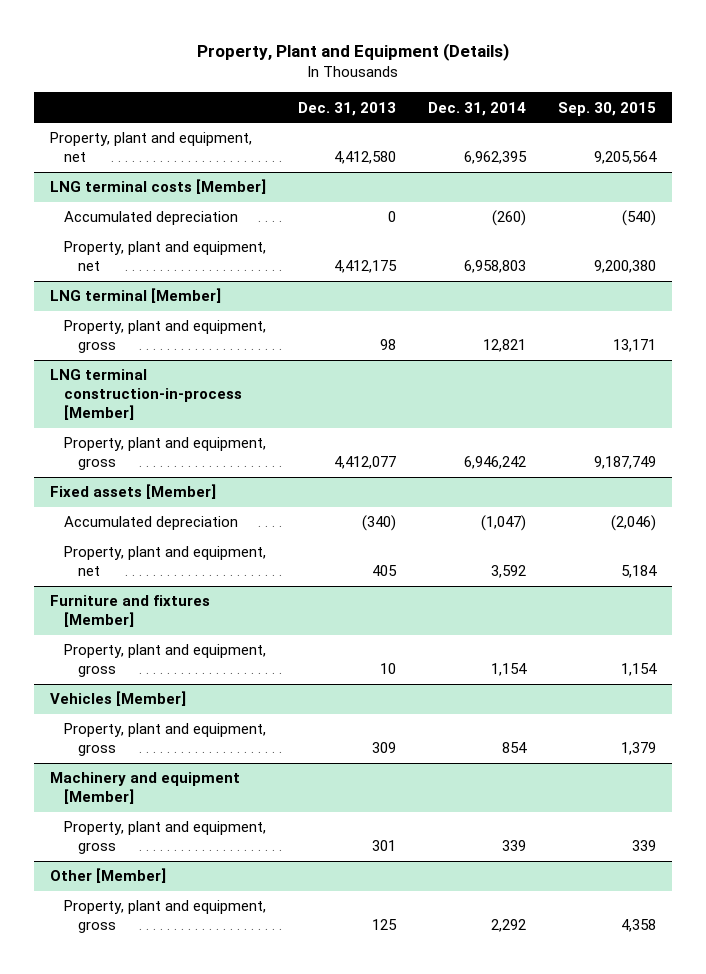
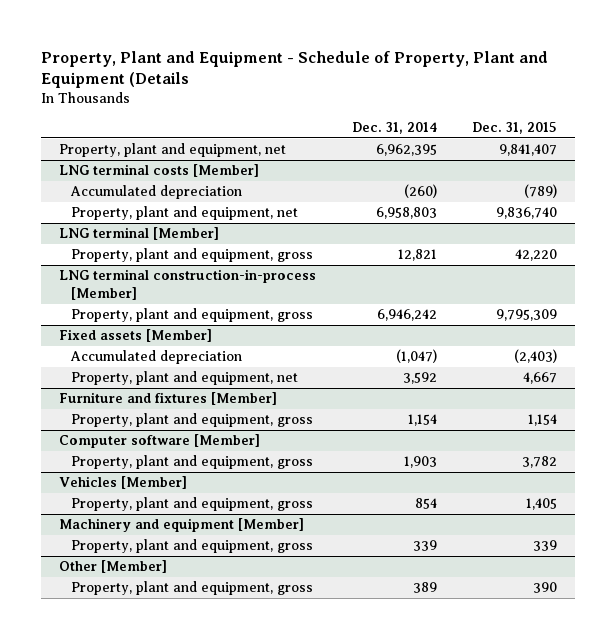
[197,43,510,62] Property, Plant and Equipment (Details) -> [41,50,549,89] Property, Plant and Equipment - Schedule of Property, Plant and Equipment (Details
[298,101,397,116] Dec. 31, 2013 -> none
[557,101,656,116] Sep. 30, 2015 -> none
none -> [472,121,558,134] Dec. 31, 2015
none -> [58,434,260,449] Computer software [Member]
none -> [70,455,313,470] Property, plant and equipment, gross
[490,919,526,933] 2,292 -> [412,582,437,594] 389

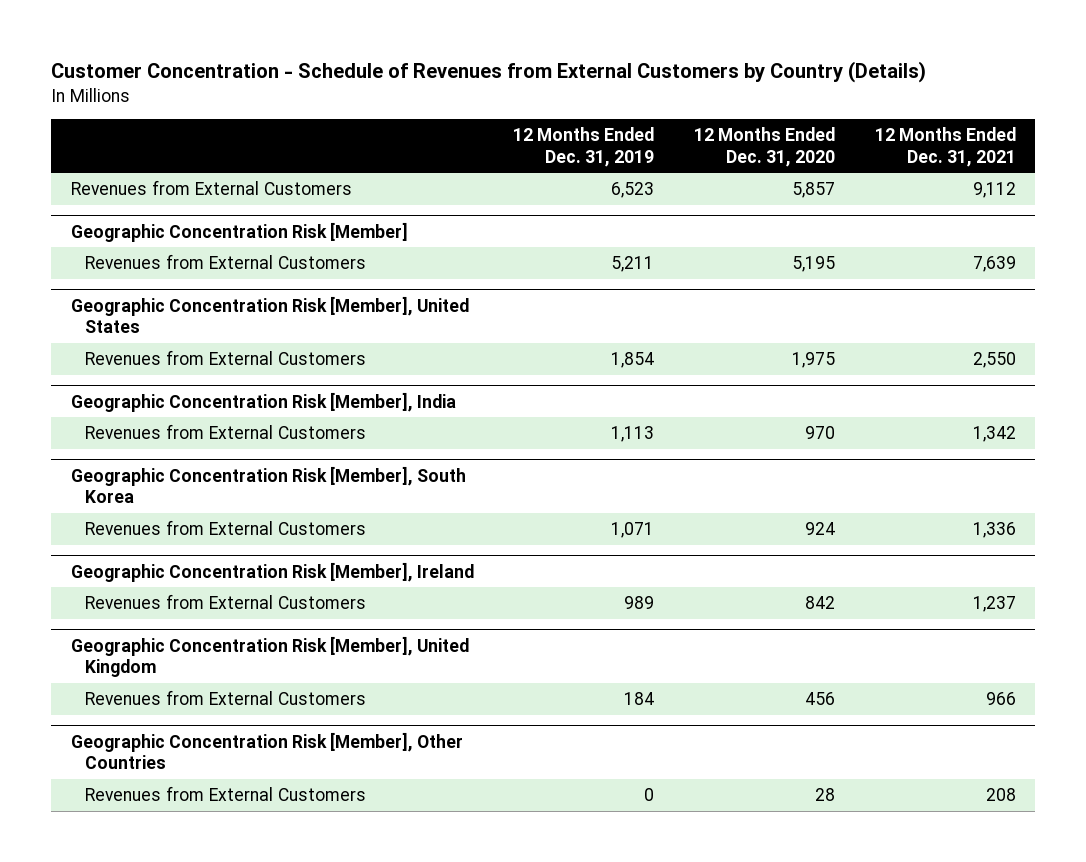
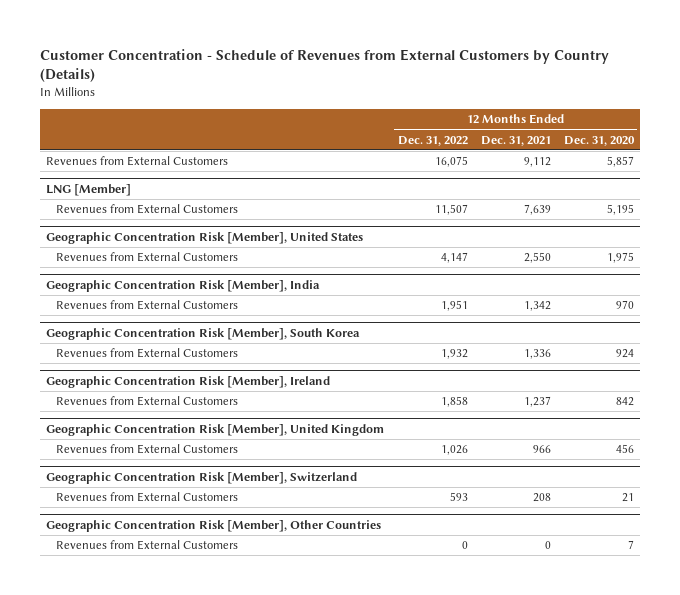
[513,127,655,167] 12 Months Ended Dec. 31, 2019 -> none
none -> [397,135,468,146] Dec. 31, 2022
[70,221,408,242] Geographic Concentration Risk [Member] -> none
none -> [46,184,132,197] LNG [Member]
none -> [46,472,358,485] Geographic Concentration Risk [Member], Switzerland
none -> [55,492,238,503] Revenues from External Customers
[814,788,835,802] 28 -> [627,540,634,550] 7
[985,788,1016,802] 208 -> [544,541,551,550] 0

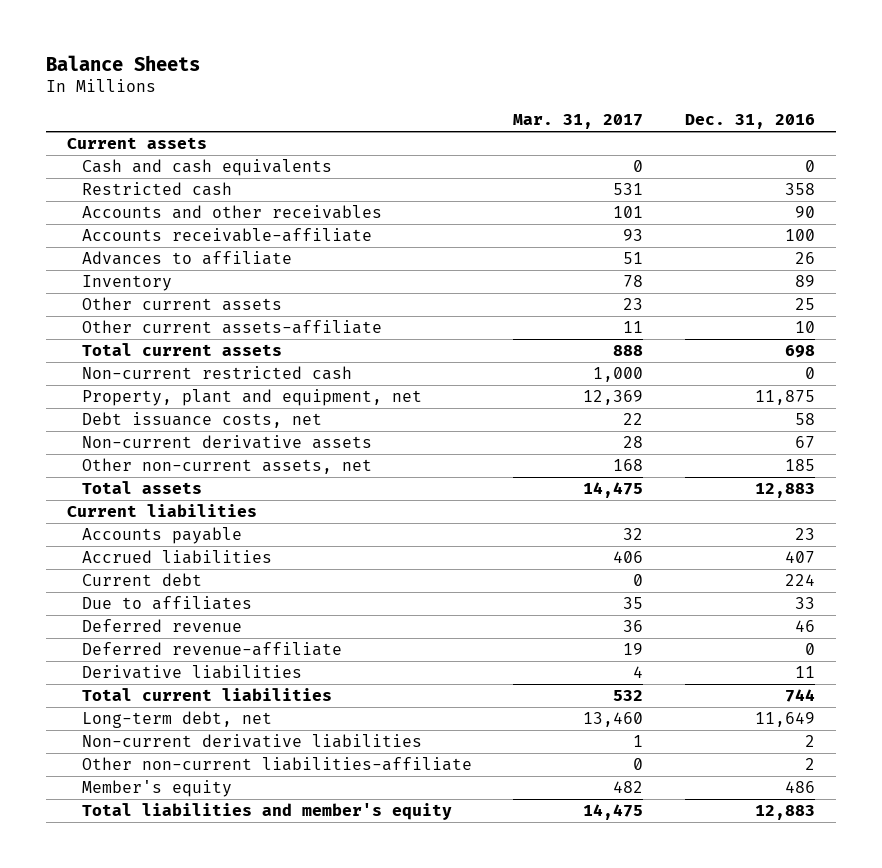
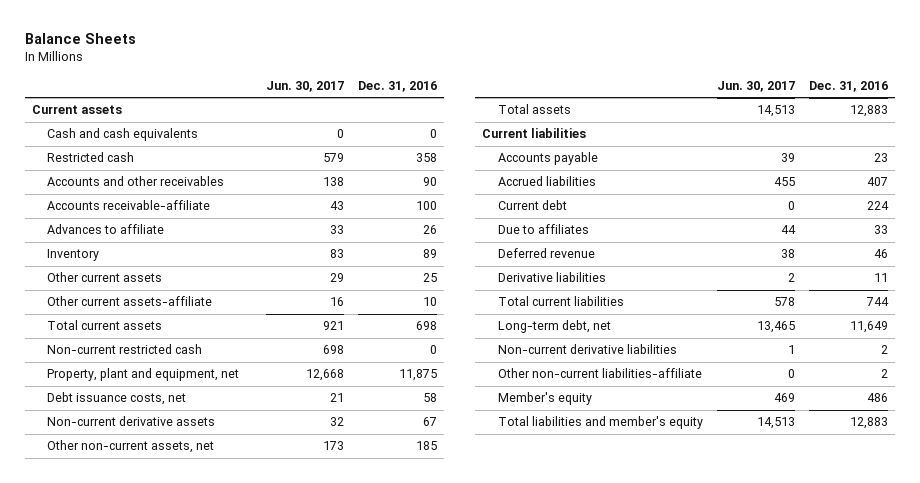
[513,114,644,130] Mar. 31, 2017 -> none
none -> [266,80,345,92] Jun. 30, 2017
[81,642,342,657] Deferred revenue-affiliate -> none

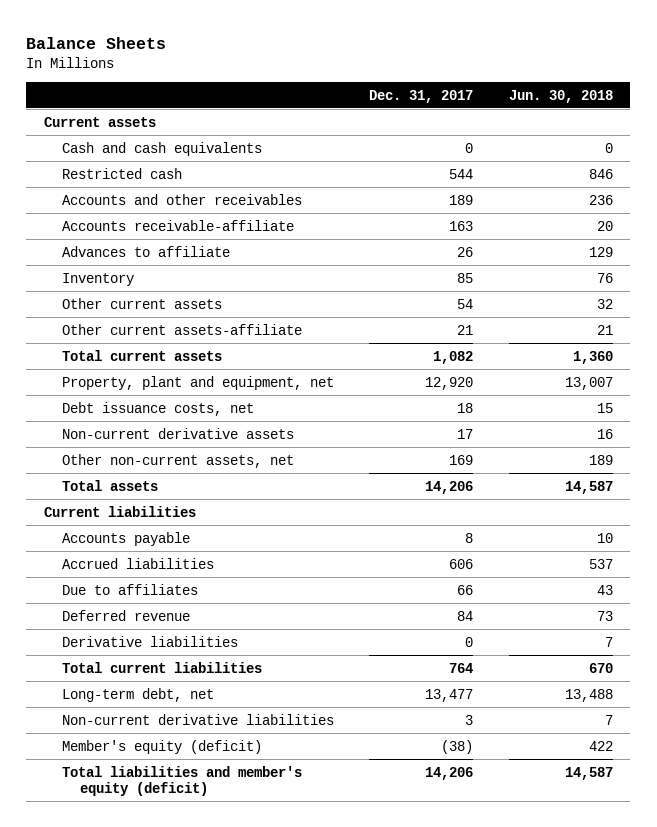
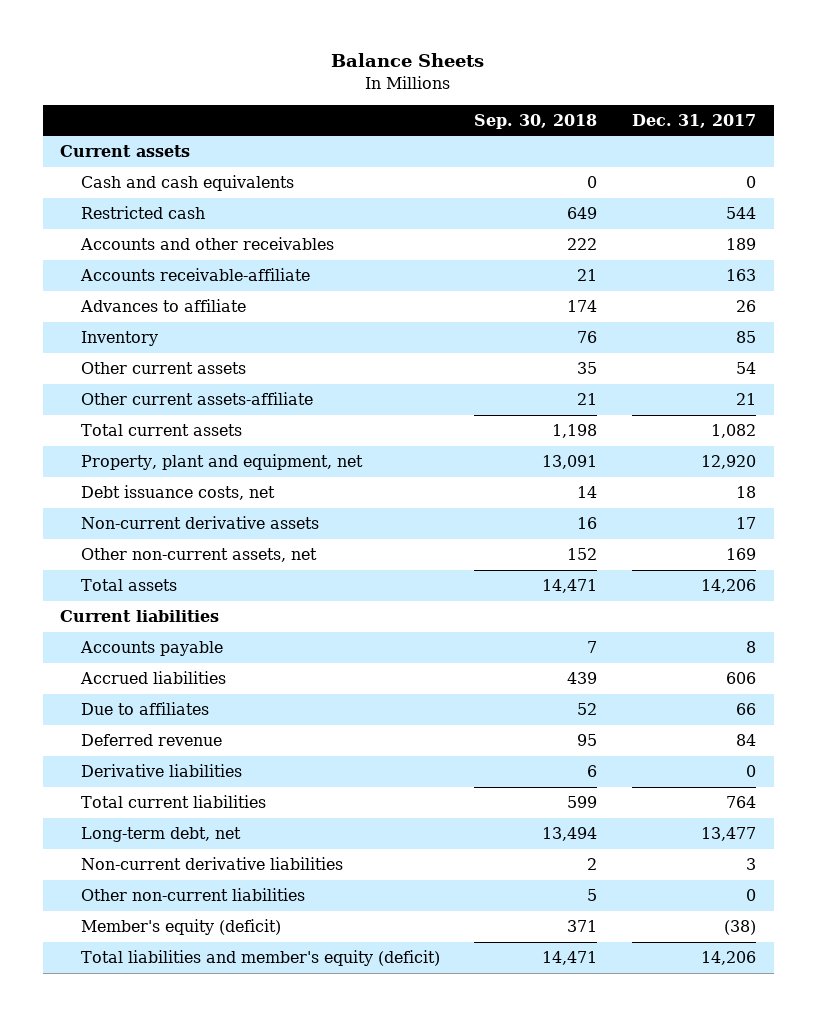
[508,89,613,103] Jun. 30, 2018 -> none
none -> [474,113,598,129] Sep. 30, 2018
none -> [80,888,305,902] Other non-current liabilities

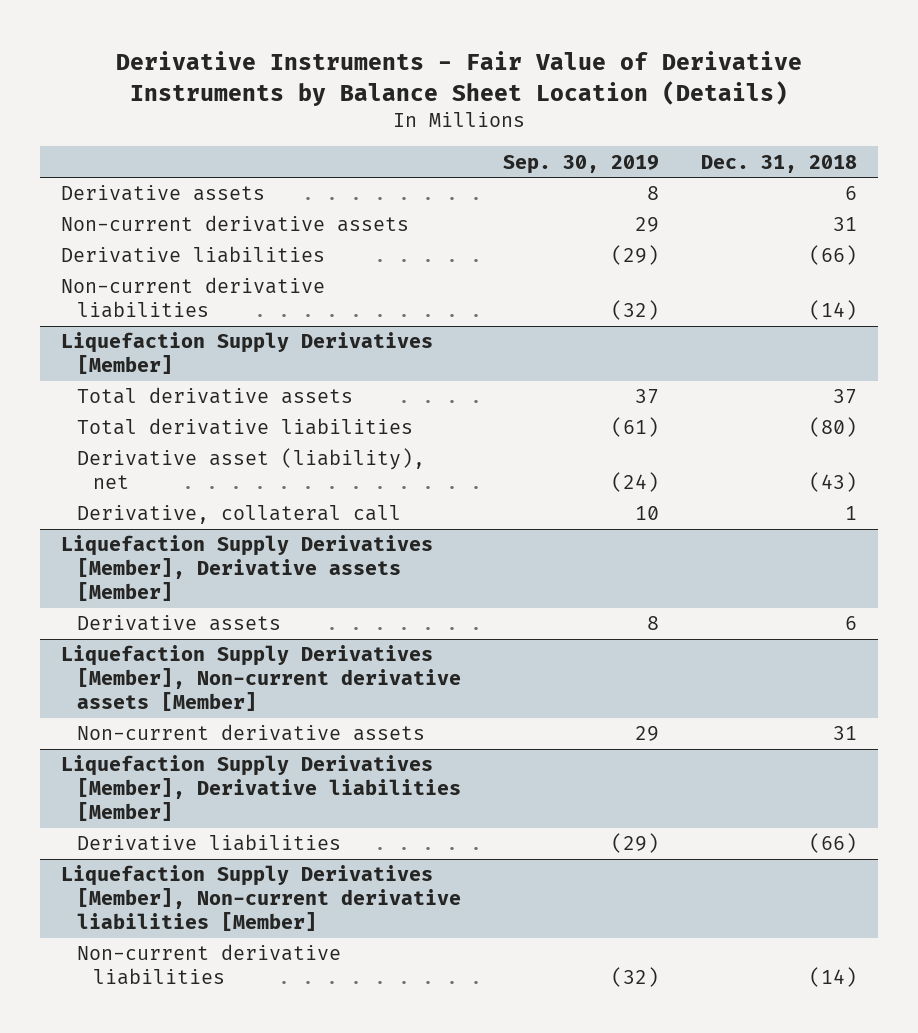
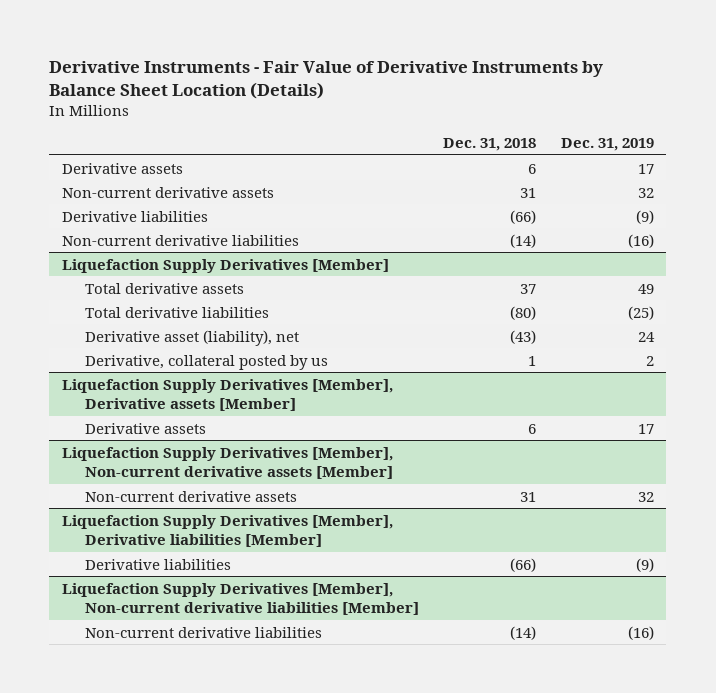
[502,154,659,174] Sep. 30, 2019 -> none
none -> [560,138,654,152] Dec. 31, 2019
[77,505,402,525] Derivative, collateral call -> [84,354,328,370] Derivative, collateral posted by us

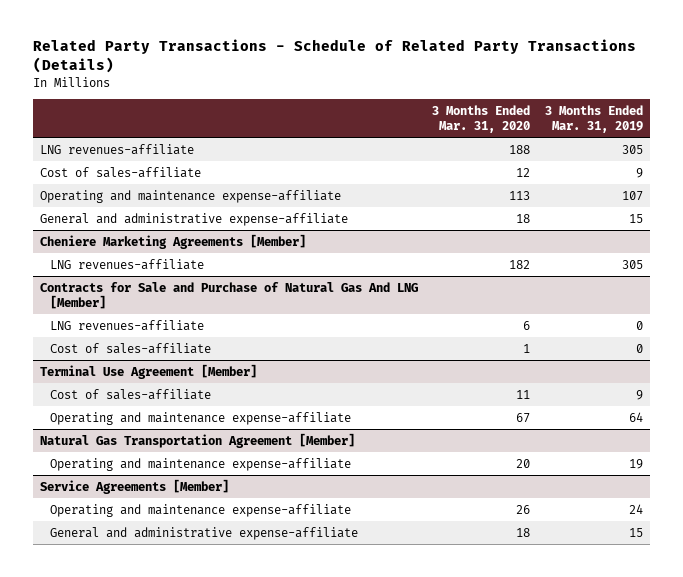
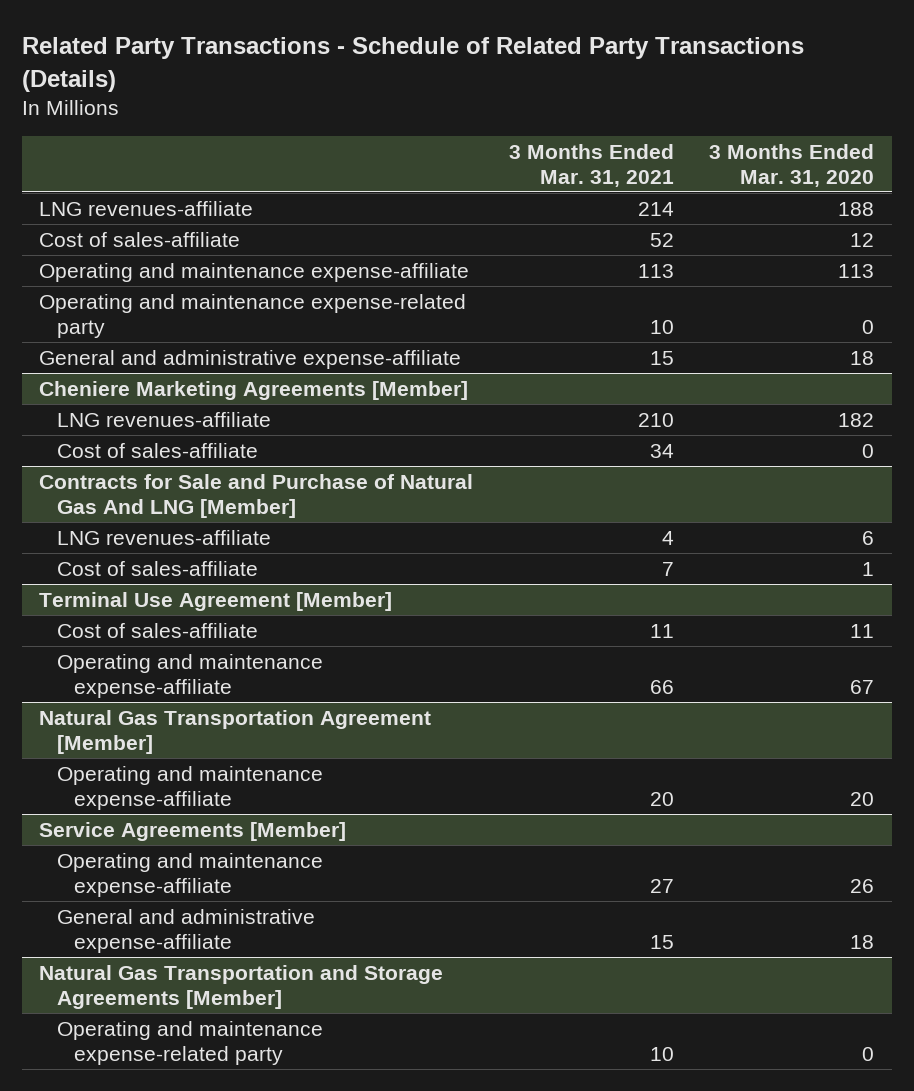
[544,104,643,133] 3 Months Ended Mar. 31, 2019 -> none
none -> [508,143,674,187] 3 Months Ended Mar. 31, 2021
none -> [39,293,467,338] Operating and maintenance expense-related party
none -> [56,442,258,458] Cost of sales-affiliate
none -> [39,964,444,1009] Natural Gas Transportation and Storage Agreements [Member]
none -> [56,1020,323,1065] Operating and maintenance expense-related party

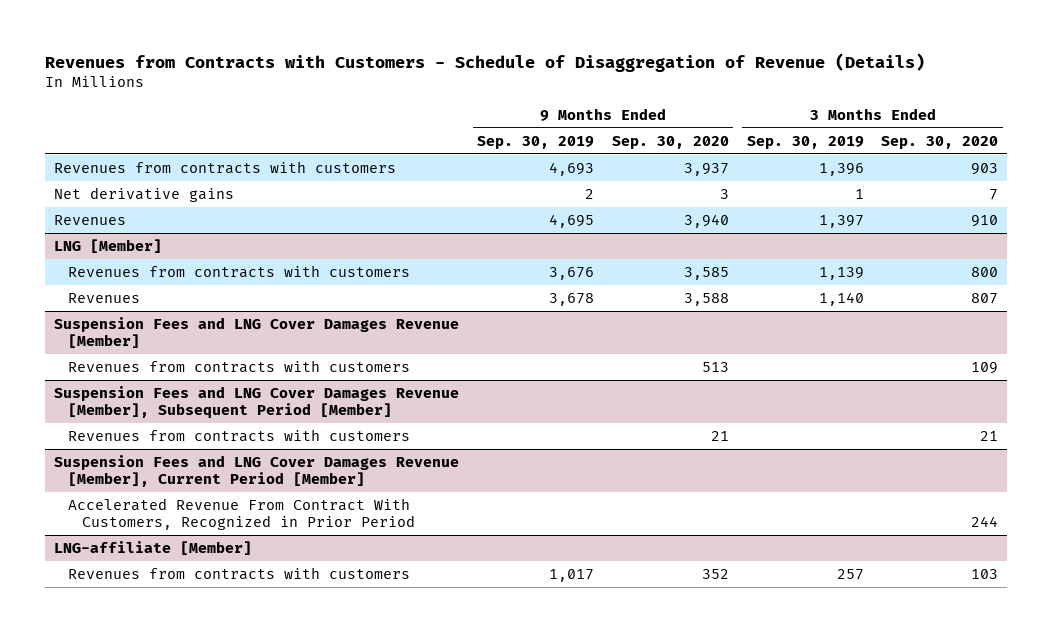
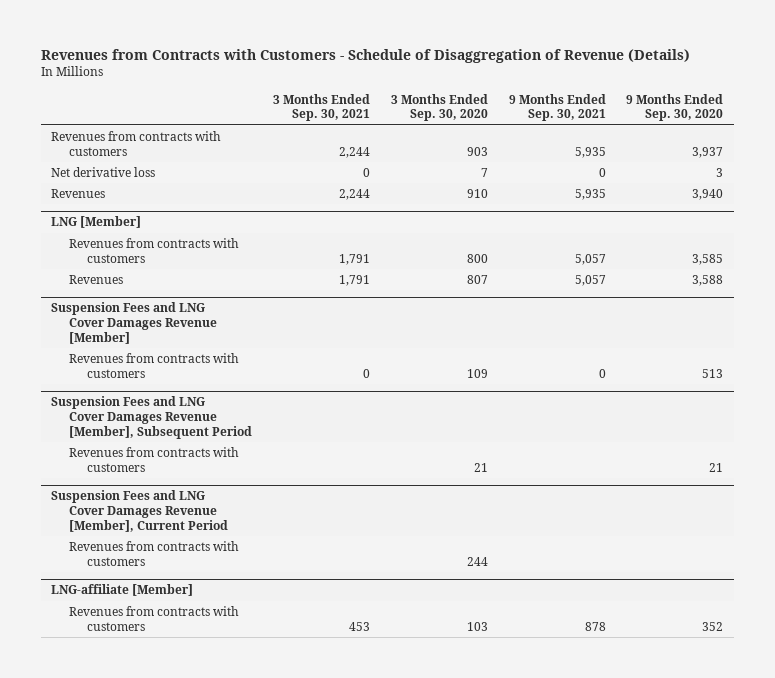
[477,135,595,149] Sep. 30, 2019 -> none
[746,135,864,149] Sep. 30, 2019 -> none
none -> [273,93,371,122] 3 Months Ended Sep. 30, 2021
none -> [508,93,606,122] 9 Months Ended Sep. 30, 2021
[54,187,235,203] Net derivative gains -> [51,167,156,178] Net derivative loss
[54,386,460,418] Suspension Fees and LNG Cover Damages Revenue [Member], Subsequent Period [Member] -> [51,396,253,440] Suspension Fees and LNG Cover Damages Revenue [Member], Subsequent Period
[54,455,460,487] Suspension Fees and LNG Cover Damages Revenue [Member], Current Period [Member] -> [51,490,229,533] Suspension Fees and LNG Cover Damages Revenue [Member], Current Period
[68,498,416,530] Accelerated Revenue From Contract With Customers, Recognized in Prior Period -> [69,541,240,566] Revenues from contracts with customers

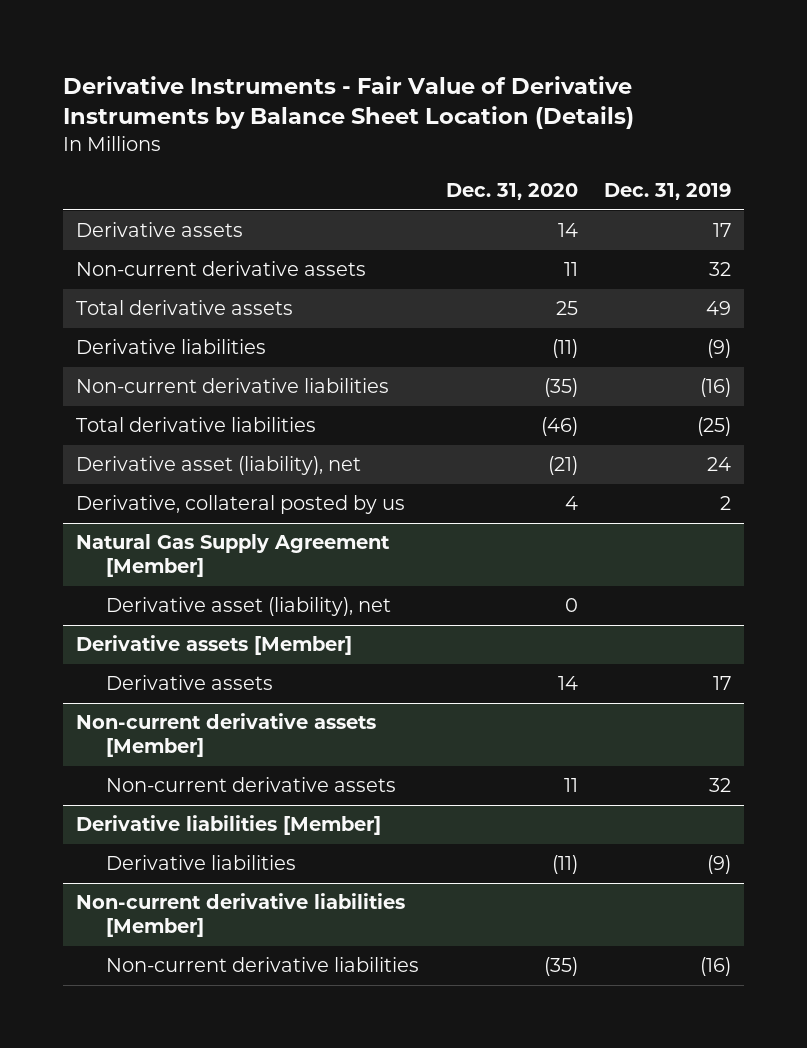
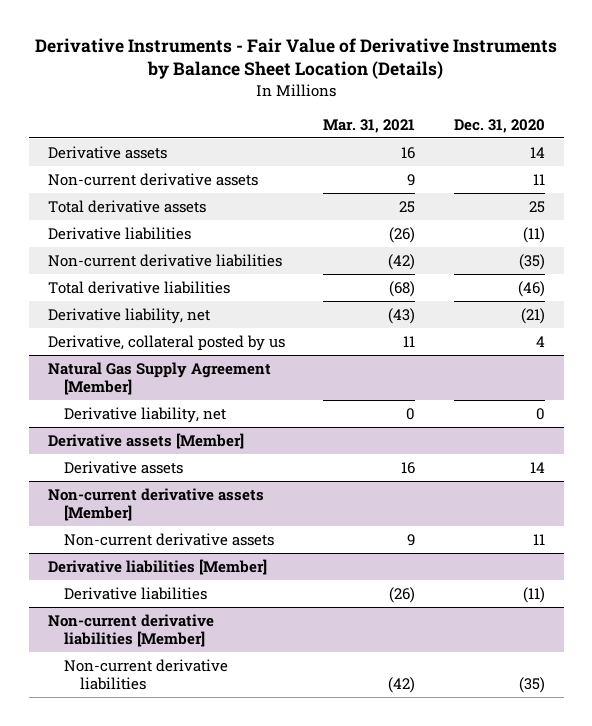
[603,183,731,201] Dec. 31, 2019 -> none
none -> [323,118,416,133] Mar. 31, 2021
[76,456,362,476] Derivative asset (liability), net -> [47,307,210,324] Derivative liability, net
[106,597,392,617] Derivative asset (liability), net -> [63,406,226,423] Derivative liability, net

